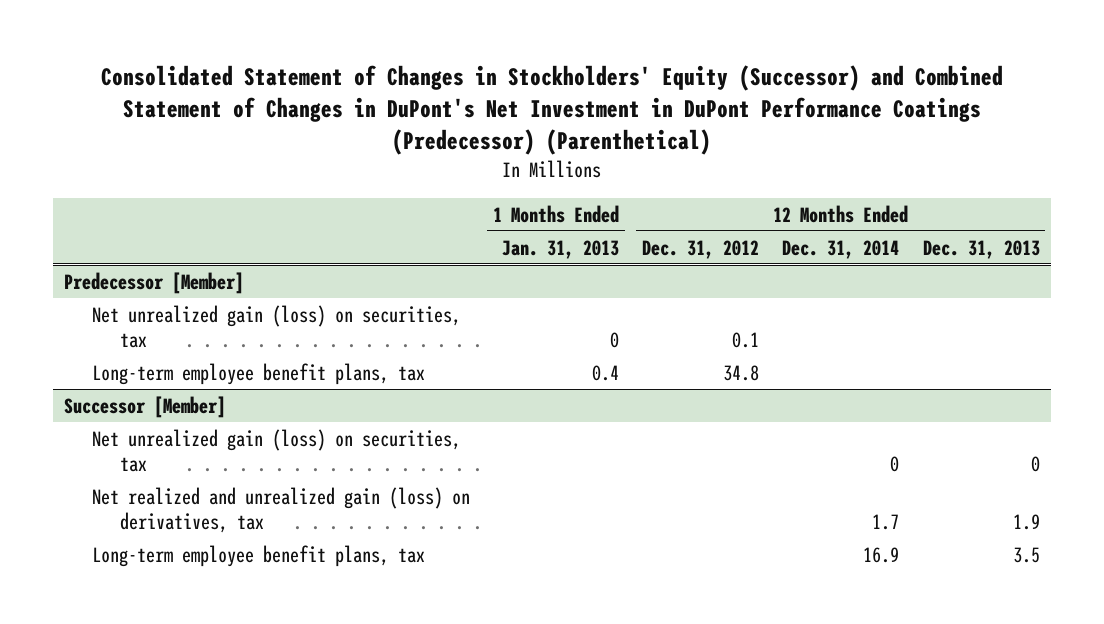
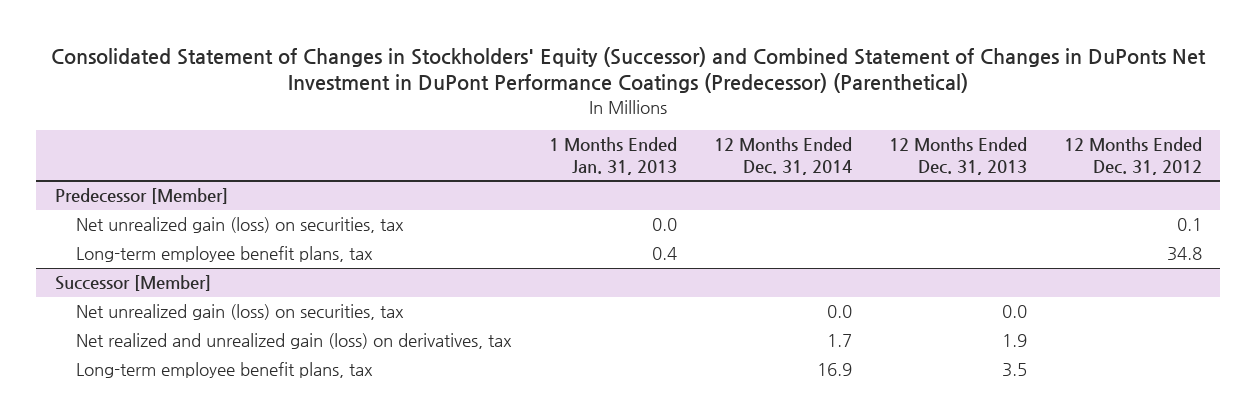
[100,64,1003,156] Consolidated Statement of Changes in Stockholders' Equity (Successor) and Combined Statement of Changes in DuPont's Net Investment in DuPont Performance Coatings (Predecessor) (Parenthetical) -> [51,46,1207,94] Consolidated Statement of Changes in Stockholders' Equity (Successor) and Combined Statement of Changes in DuPonts Net Investment in DuPont Performance Coatings (Predecessor) (Parenthetical)
[610,331,620,348] 0 -> [651,218,677,232] 0.0
[890,455,900,472] 0 -> [826,305,852,319] 0.0
[1030,455,1040,472] 0 -> [1001,305,1027,319] 0.0

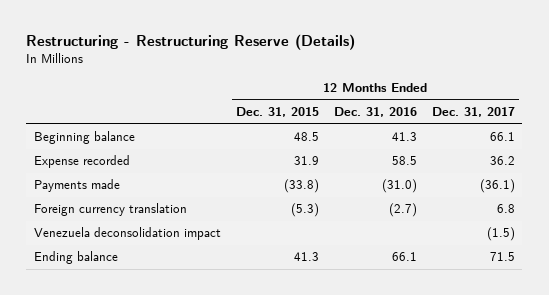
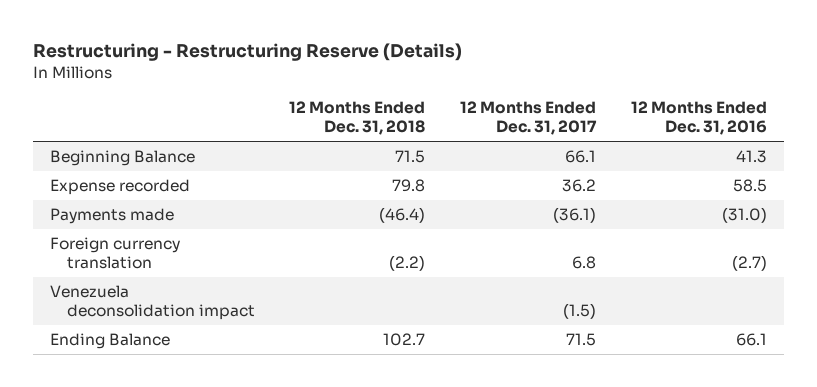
[235,107,319,118] Dec. 31, 2015 -> none
none -> [289,101,426,136] 12 Months Ended Dec. 31, 2018
[33,131,135,145] Beginning balance -> [50,150,196,167] Beginning Balance
[33,251,118,265] Ending balance -> [50,333,171,350] Ending Balance

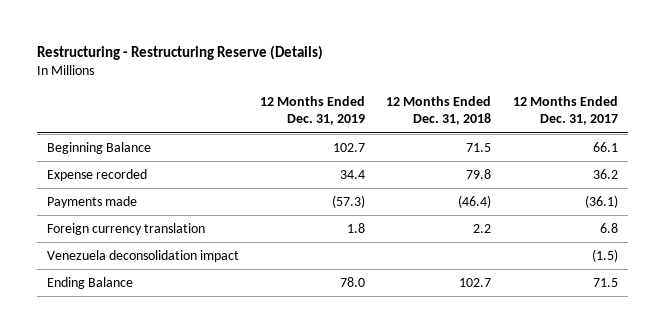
[630,101,767,136] 12 Months Ended Dec. 31, 2016 -> none
none -> [260,96,366,126] 12 Months Ended Dec. 31, 2019
[389,255,426,272] (2.2) -> [473,223,492,233] 2.2

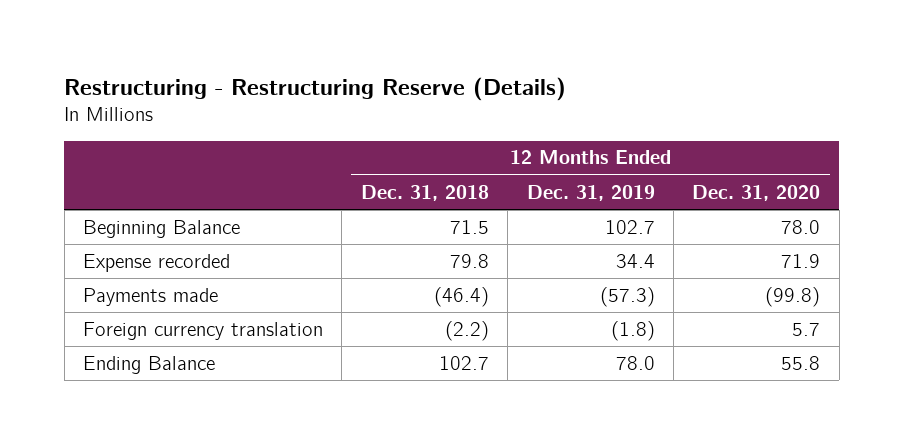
[512,96,618,126] 12 Months Ended Dec. 31, 2017 -> none
none -> [692,184,821,201] Dec. 31, 2020
[47,249,240,262] Venezuela deconsolidation impact -> none
[347,222,366,233] 1.8 -> [610,320,655,341] (1.8)
[473,223,492,233] 2.2 -> [444,320,489,341] (2.2)

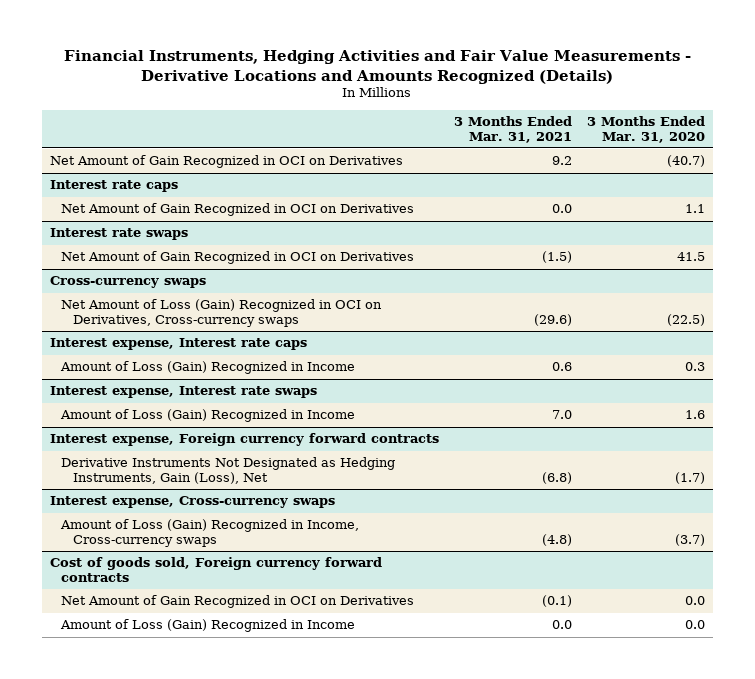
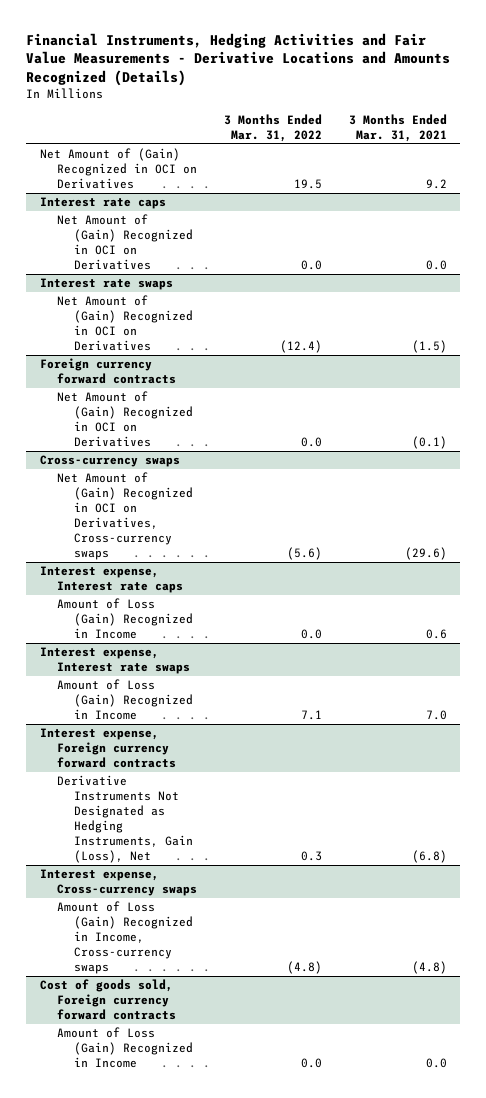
[587,116,706,143] 3 Months Ended Mar. 31, 2020 -> none
none -> [223,113,322,142] 3 Months Ended Mar. 31, 2022
[49,155,403,169] Net Amount of Gain Recognized in OCI on Derivatives -> [39,148,197,190] Net Amount of (Gain) Recognized in OCI on Derivatives
[61,203,415,217] Net Amount of Gain Recognized in OCI on Derivatives -> [56,214,193,271] Net Amount of (Gain) Recognized in OCI on Derivatives
[61,251,415,265] Net Amount of Gain Recognized in OCI on Derivatives -> [56,295,193,352] Net Amount of (Gain) Recognized in OCI on Derivatives
none -> [39,358,176,385] Foreign currency forward contracts
none -> [56,391,193,448] Net Amount of (Gain) Recognized in OCI on Derivatives
[61,299,383,327] Net Amount of Loss (Gain) Recognized in OCI on Derivatives, Cross-currency swaps -> [56,472,193,561] Net Amount of (Gain) Recognized in OCI on Derivatives, Cross-currency swaps
[61,595,415,609] Net Amount of Gain Recognized in OCI on Derivatives -> none

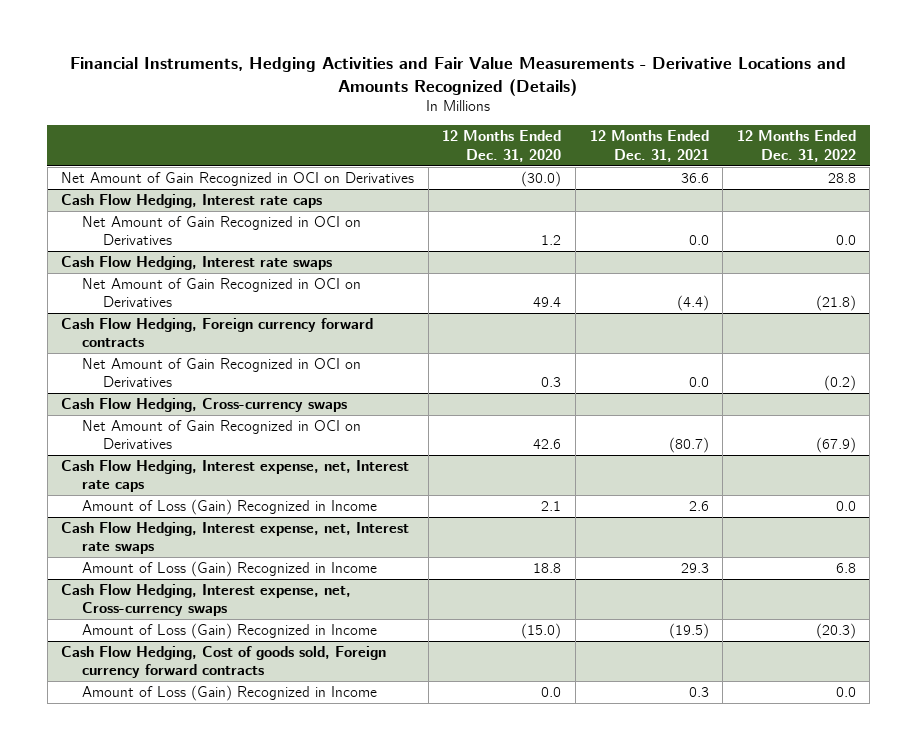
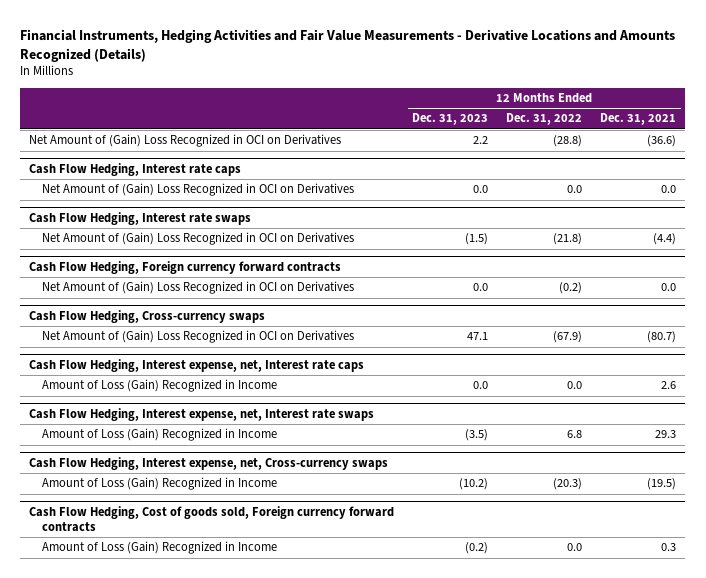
[442,130,562,162] 12 Months Ended Dec. 31, 2020 -> none
none -> [412,113,489,126] Dec. 31, 2023
[61,171,415,186] Net Amount of Gain Recognized in OCI on Derivatives -> [29,134,342,148] Net Amount of (Gain) Loss Recognized in OCI on Derivatives
[680,172,709,183] 36.6 -> [647,135,677,148] (36.6)
[827,172,856,183] 28.8 -> [553,135,583,148] (28.8)
[82,215,362,246] Net Amount of Gain Recognized in OCI on Derivatives -> [41,183,354,197] Net Amount of (Gain) Loss Recognized in OCI on Derivatives
[82,277,362,308] Net Amount of Gain Recognized in OCI on Derivatives -> [41,232,354,246] Net Amount of (Gain) Loss Recognized in OCI on Derivatives
[82,357,362,388] Net Amount of Gain Recognized in OCI on Derivatives -> [41,281,354,295] Net Amount of (Gain) Loss Recognized in OCI on Derivatives
[82,419,362,450] Net Amount of Gain Recognized in OCI on Derivatives -> [41,330,354,344] Net Amount of (Gain) Loss Recognized in OCI on Derivatives

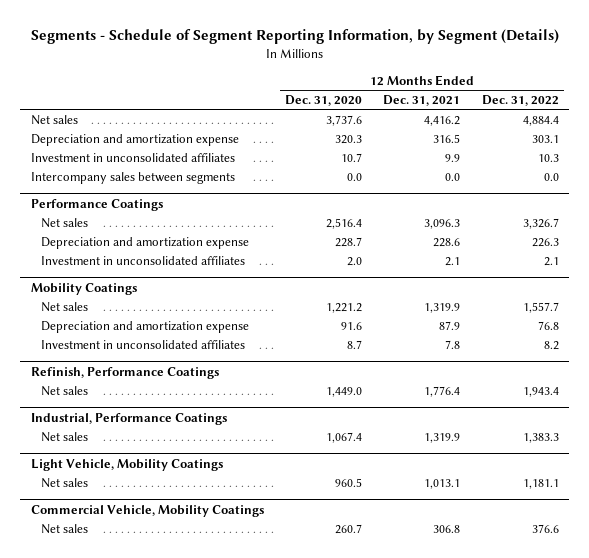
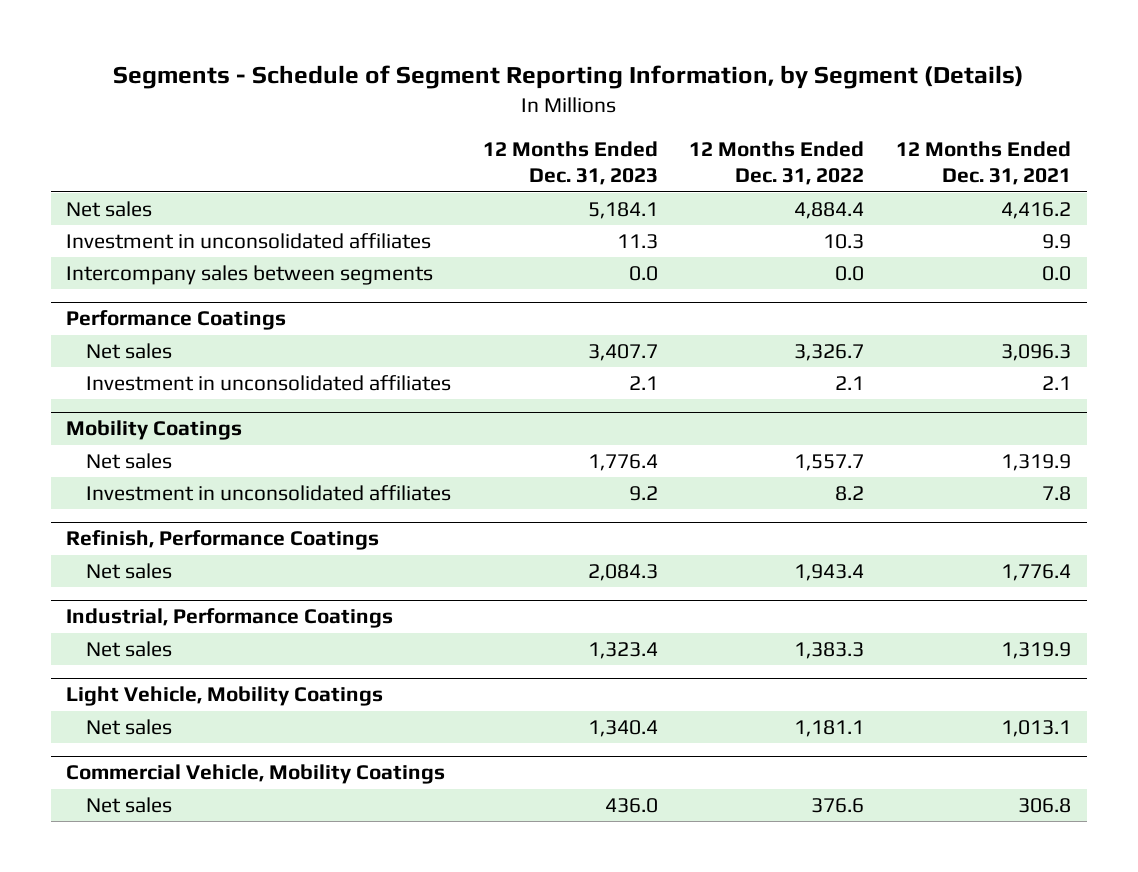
[284,95,362,107] Dec. 31, 2020 -> none
none -> [482,141,658,186] 12 Months Ended Dec. 31, 2023
[30,133,239,146] Depreciation and amortization expense -> none
[40,236,249,249] Depreciation and amortization expense -> none
[40,320,249,333] Depreciation and amortization expense -> none

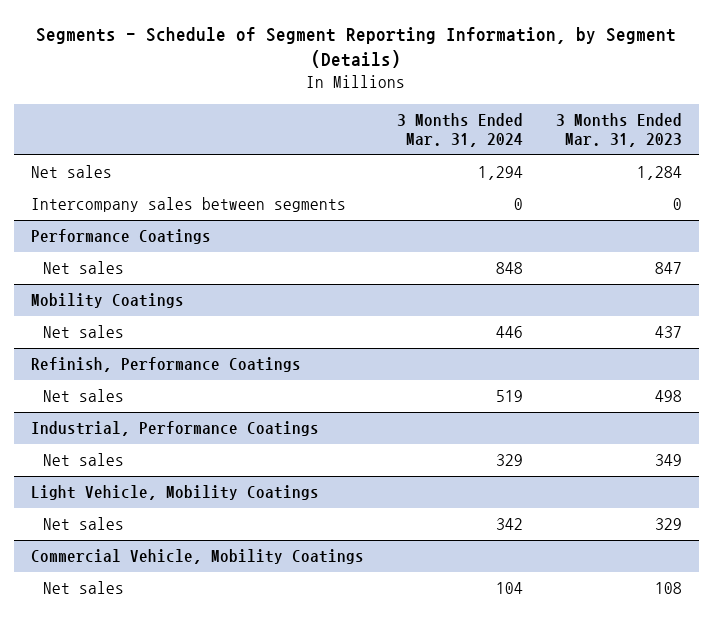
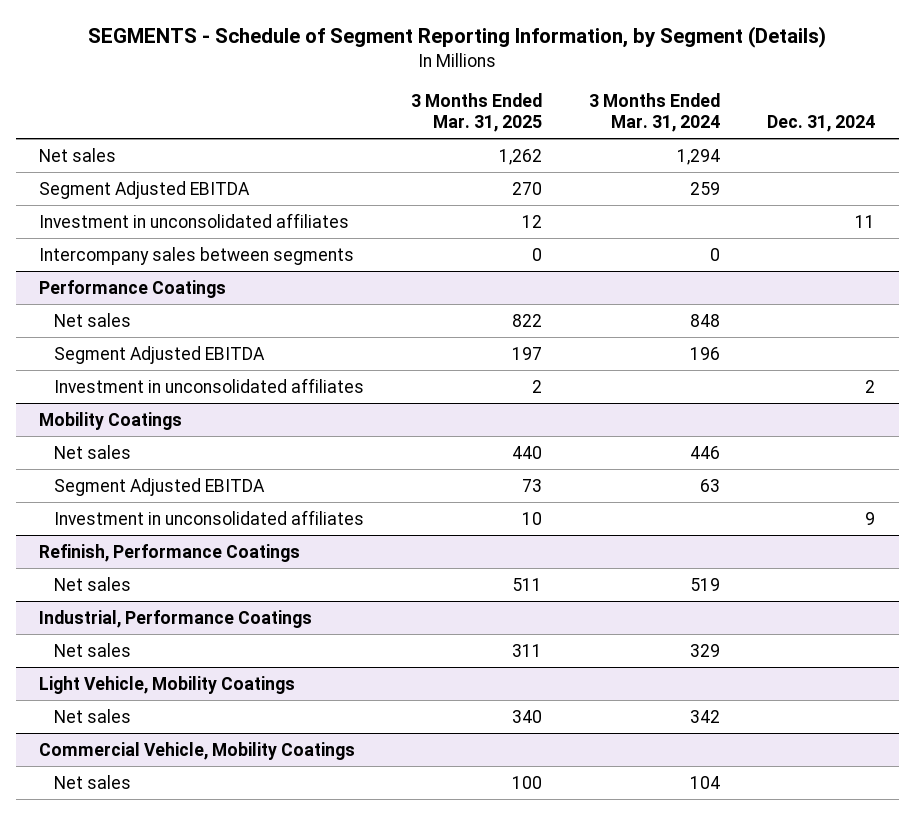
[36,26,677,69] Segments - Schedule of Segment Reporting Information, by Segment (Details) -> [88,26,827,49] SEGMENTS - Schedule of Segment Reporting Information, by Segment (Details)
[556,113,683,148] 3 Months Ended Mar. 31, 2023 -> none
none -> [411,93,543,133] 3 Months Ended Mar. 31, 2025
none -> [767,115,876,133] Dec. 31, 2024
none -> [39,180,251,199] Segment Adjusted EBITDA
none -> [39,212,350,228] Investment in unconsolidated affiliates
none -> [54,345,266,364] Segment Adjusted EBITDA
none -> [54,377,365,393] Investment in unconsolidated affiliates
none -> [54,477,266,496] Segment Adjusted EBITDA
none -> [54,509,365,525] Investment in unconsolidated affiliates

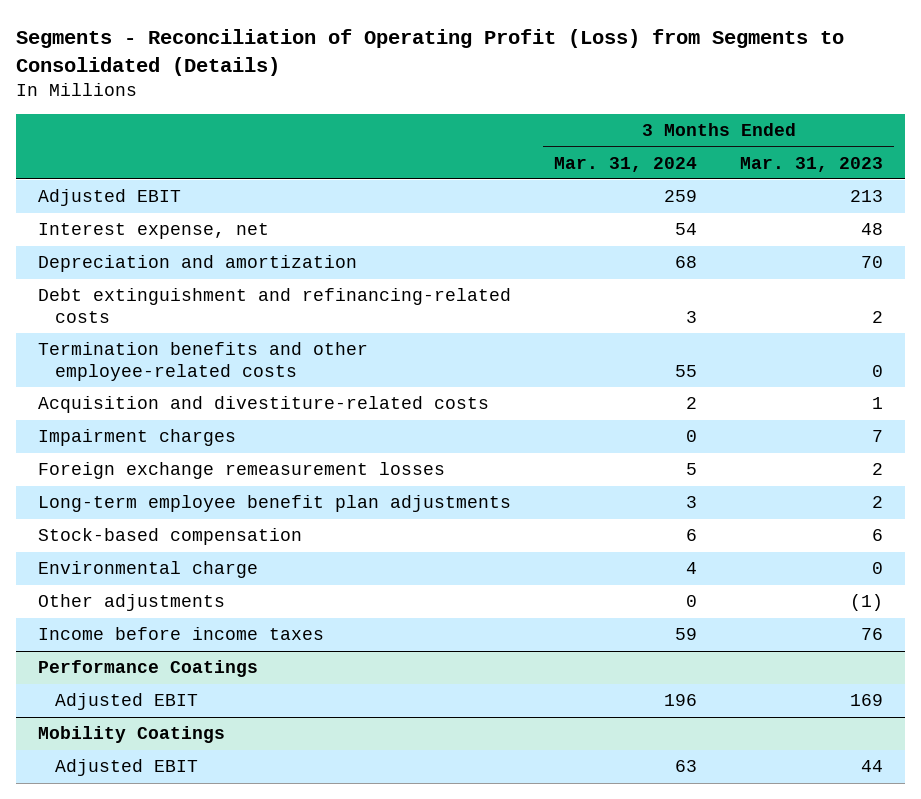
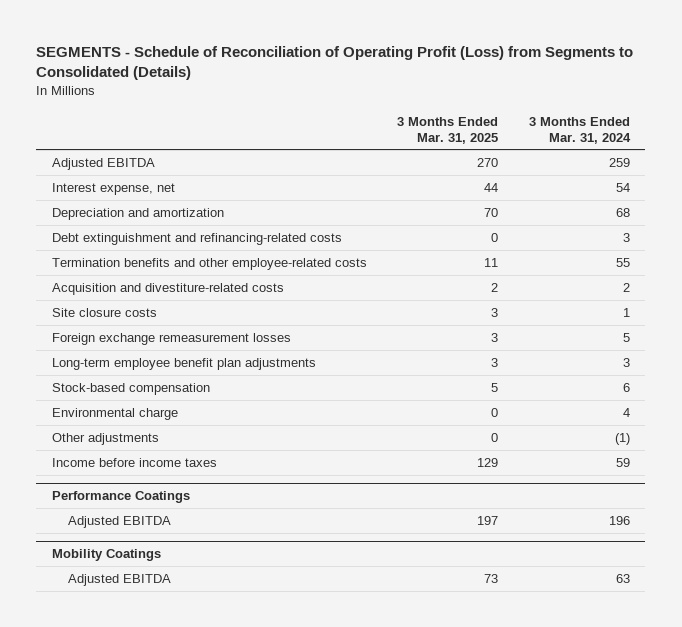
[16,29,845,76] Segments - Reconciliation of Operating Profit (Loss) from Segments to Consolidated (Details) -> [36,45,634,81] SEGMENTS - Schedule of Reconciliation of Operating Profit (Loss) from Segments to Consolidated (Details)
[740,156,884,172] Mar. 31, 2023 -> none
none -> [397,116,499,144] 3 Months Ended Mar. 31, 2025
[37,189,181,207] Adjusted EBIT -> [51,158,155,171] Adjusted EBITDA
[37,429,236,447] Impairment charges -> none
none -> [51,308,157,318] Site closure costs
[686,595,698,608] 0 -> [615,433,631,446] (1)
[54,693,198,711] Adjusted EBIT -> [67,516,171,529] Adjusted EBITDA
[54,759,198,777] Adjusted EBIT -> none
none -> [67,574,171,587] Adjusted EBITDA

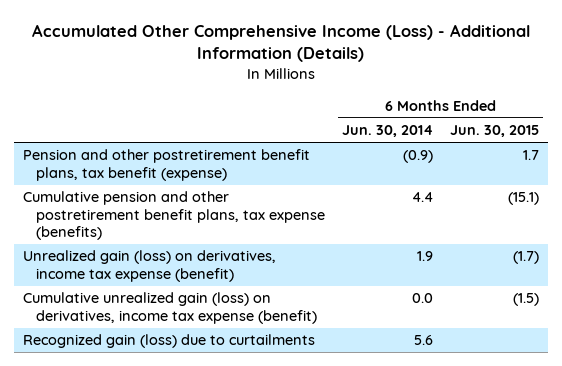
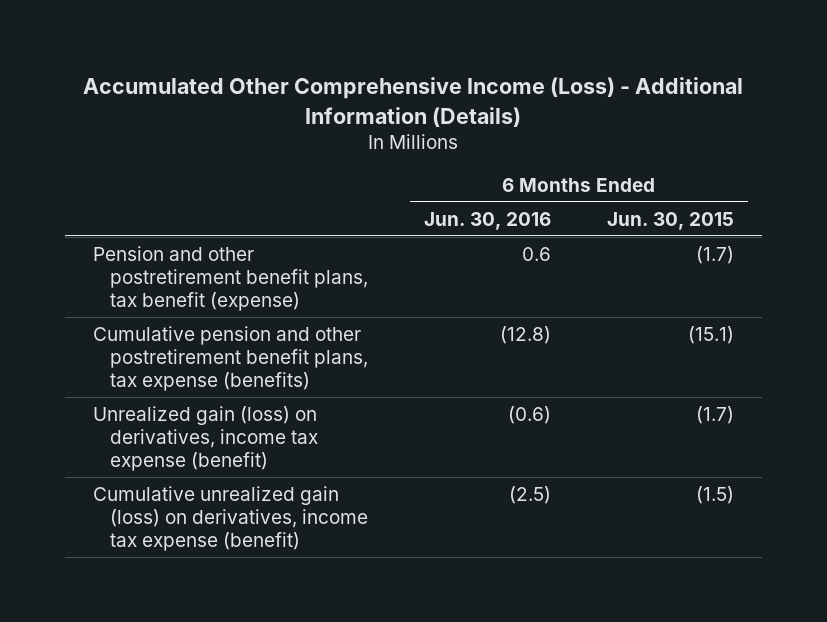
[342,125,434,138] Jun. 30, 2014 -> none
none -> [424,211,552,230] Jun. 30, 2016
[523,150,540,161] 1.7 -> [695,245,734,264] (1.7)
[22,334,315,349] Recognized gain (loss) due to curtailments -> none

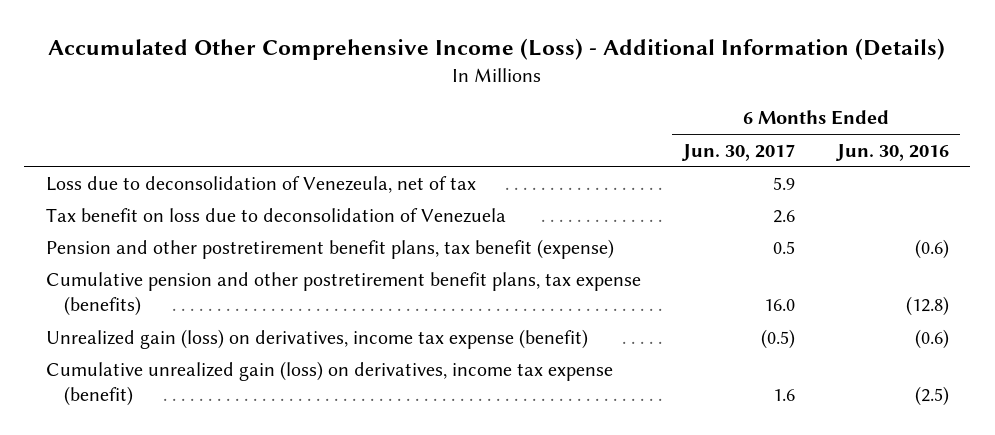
[606,211,734,230] Jun. 30, 2015 -> none
none -> [680,143,795,161] Jun. 30, 2017
none -> [45,175,476,193] Loss due to deconsolidation of Venezeula, net of tax
none -> [45,207,506,223] Tax benefit on loss due to deconsolidation of Venezuela
[522,246,552,261] 0.6 -> [915,238,950,259] (0.6)

